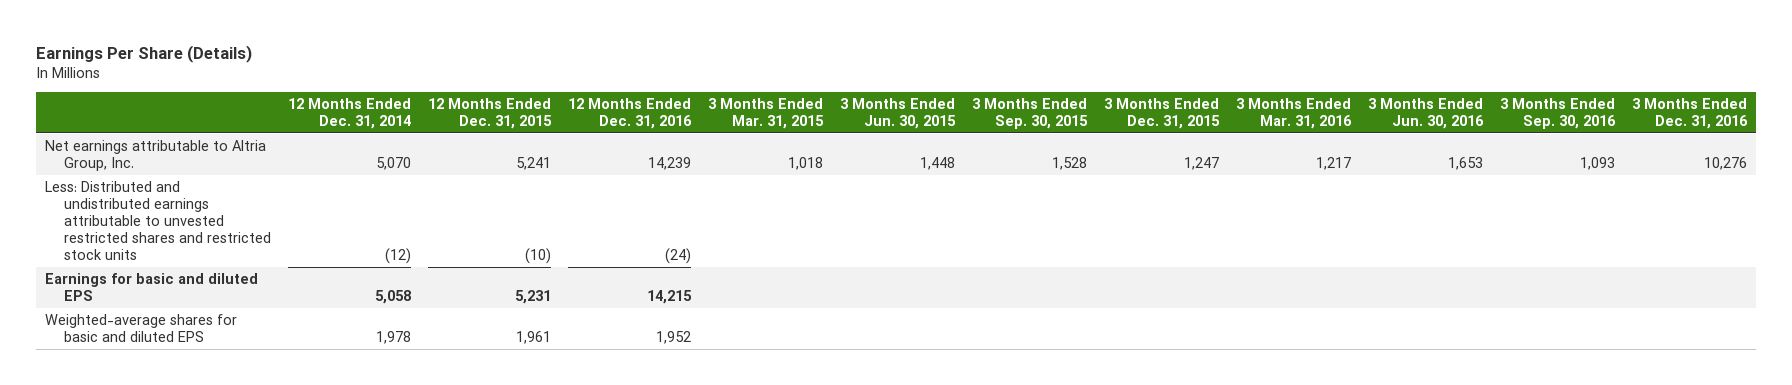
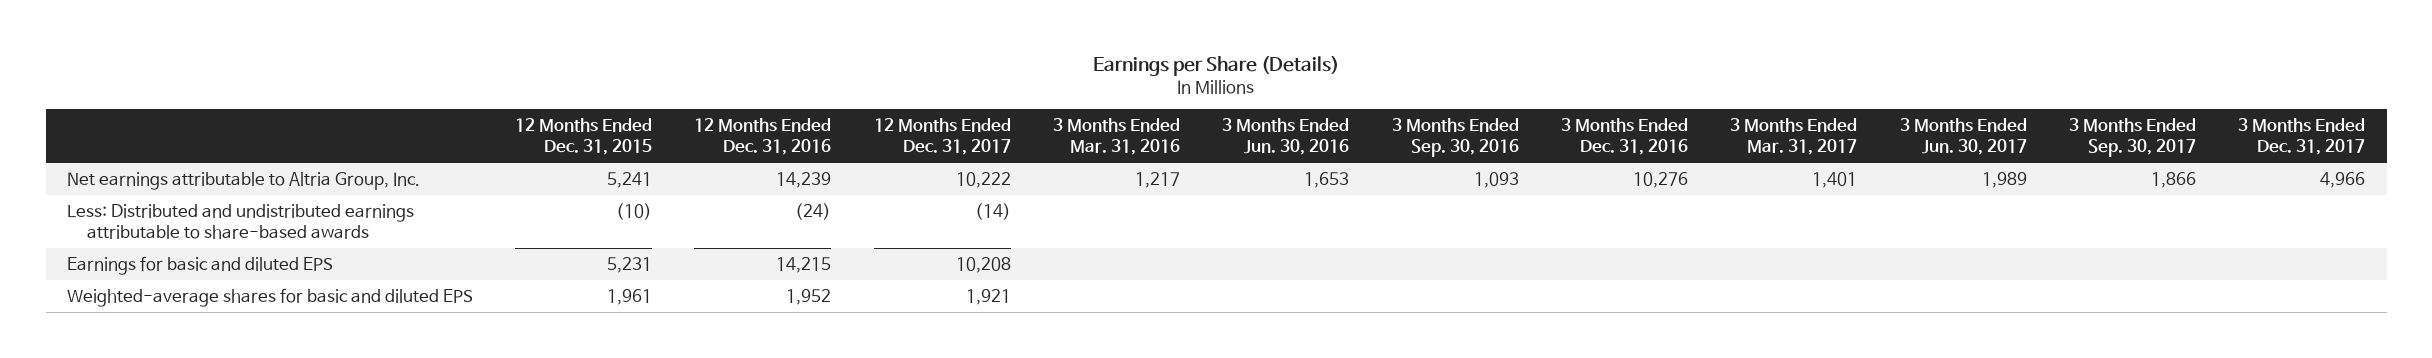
[36,44,253,63] Earnings Per Share (Details) -> [1093,55,1340,76] Earnings per Share (Details)
[288,97,412,130] 12 Months Ended Dec. 31, 2014 -> none
[708,97,825,130] 3 Months Ended Mar. 31, 2015 -> none
[840,97,957,130] 3 Months Ended Jun. 30, 2015 -> none
[972,97,1089,130] 3 Months Ended Sep. 30, 2015 -> none
[1104,97,1221,130] 3 Months Ended Dec. 31, 2015 -> none
none -> [873,118,1011,155] 12 Months Ended Dec. 31, 2017
none -> [1730,118,1858,155] 3 Months Ended Mar. 31, 2017
none -> [1899,118,2027,155] 3 Months Ended Jun. 30, 2017
none -> [2069,118,2197,157] 3 Months Ended Sep. 30, 2017
none -> [2238,118,2366,155] 3 Months Ended Dec. 31, 2017
[44,180,272,261] Less: Distributed and undistributed earnings attributable to unvested restricted shares and restricted stock units -> [66,204,414,239] Less: Distributed and undistributed earnings attributable to share-based awards

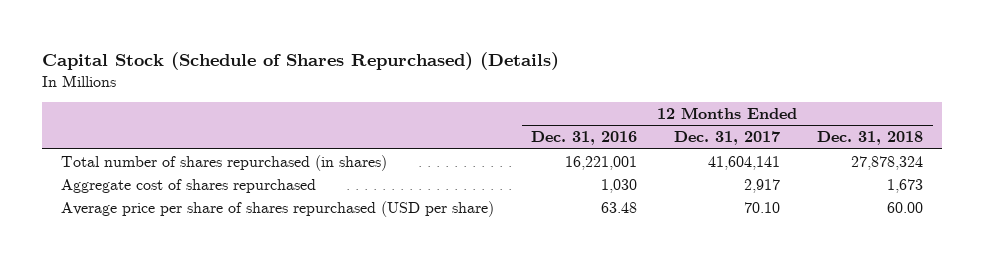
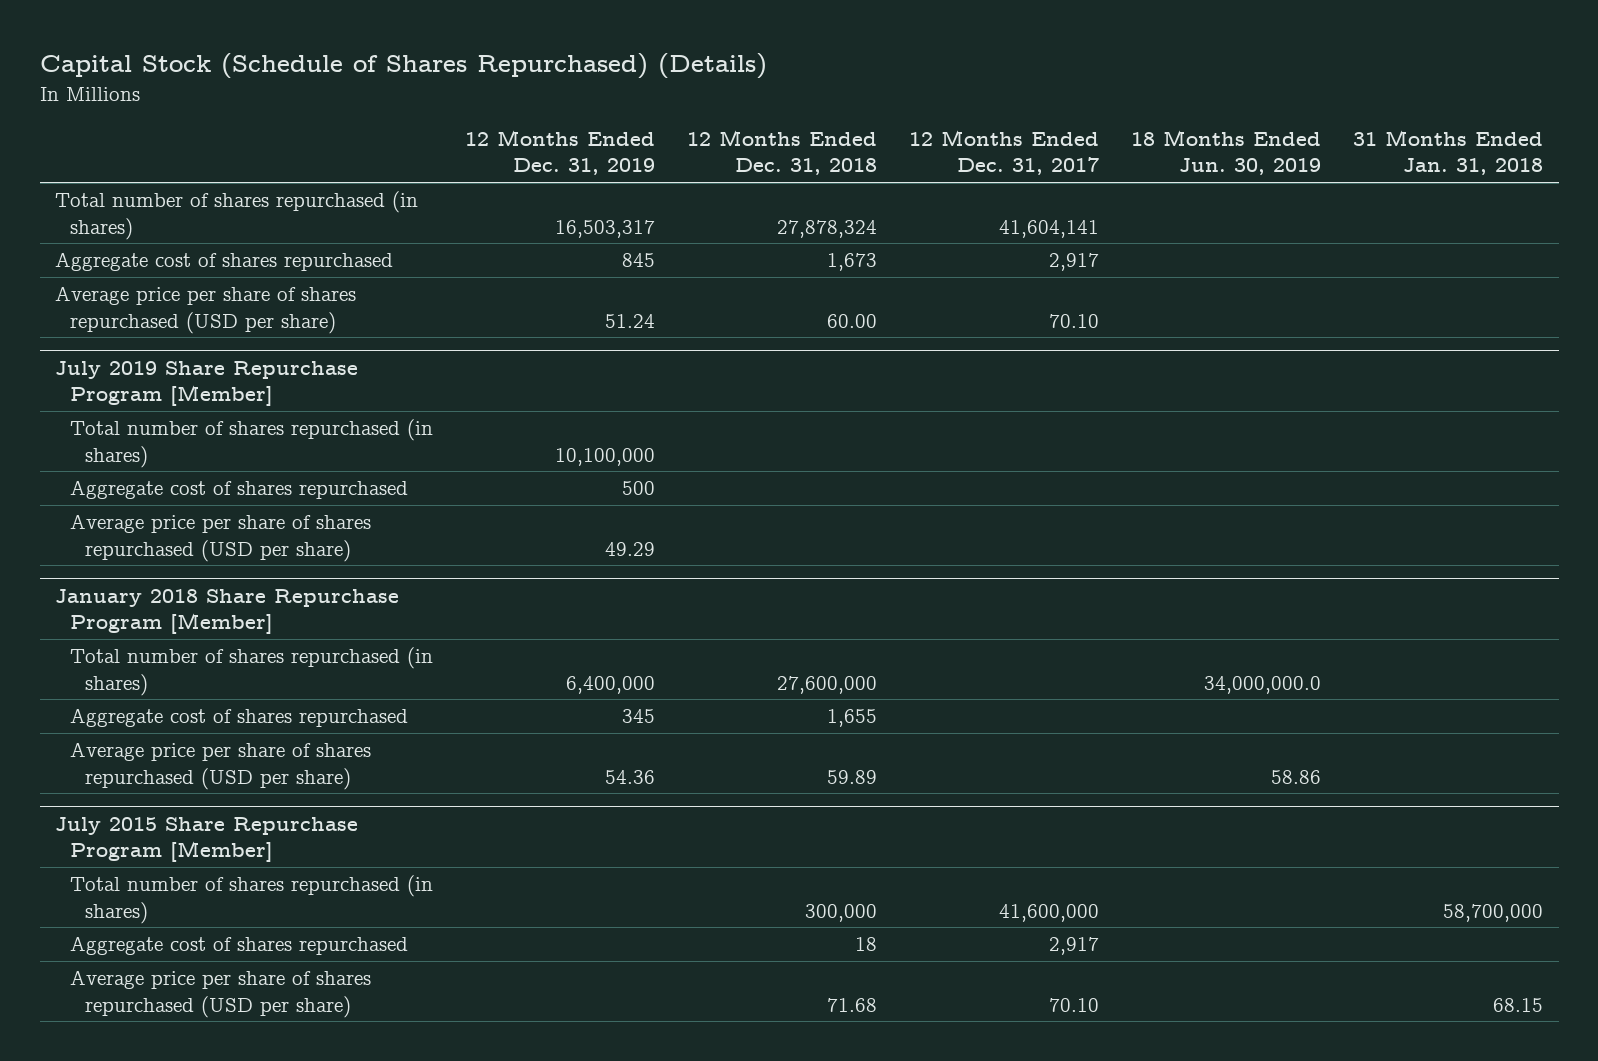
[530,131,637,146] Dec. 31, 2016 -> none
none -> [465,130,656,176] 12 Months Ended Dec. 31, 2019
none -> [1130,130,1321,176] 18 Months Ended Jun. 30, 2019
none -> [1352,130,1543,176] 31 Months Ended Jan. 31, 2018
none -> [55,360,359,406] July 2019 Share Repurchase Program [Member]
none -> [70,419,434,468] Total number of shares repurchased (in shares)
none -> [70,480,409,500] Aggregate cost of shares repurchased
none -> [70,514,372,562] Average price per share of shares repurchased (USD per share)
none -> [55,588,400,634] January 2018 Share Repurchase Program [Member]
none -> [70,647,434,696] Total number of shares repurchased (in shares)
none -> [70,708,409,728] Aggregate cost of shares repurchased
none -> [70,742,372,790] Average price per share of shares repurchased (USD per share)
none -> [55,816,359,862] July 2015 Share Repurchase Program [Member]
none -> [70,875,434,924] Total number of shares repurchased (in shares)
none -> [70,936,409,956] Aggregate cost of shares repurchased
none -> [70,970,372,1018] Average price per share of shares repurchased (USD per share)

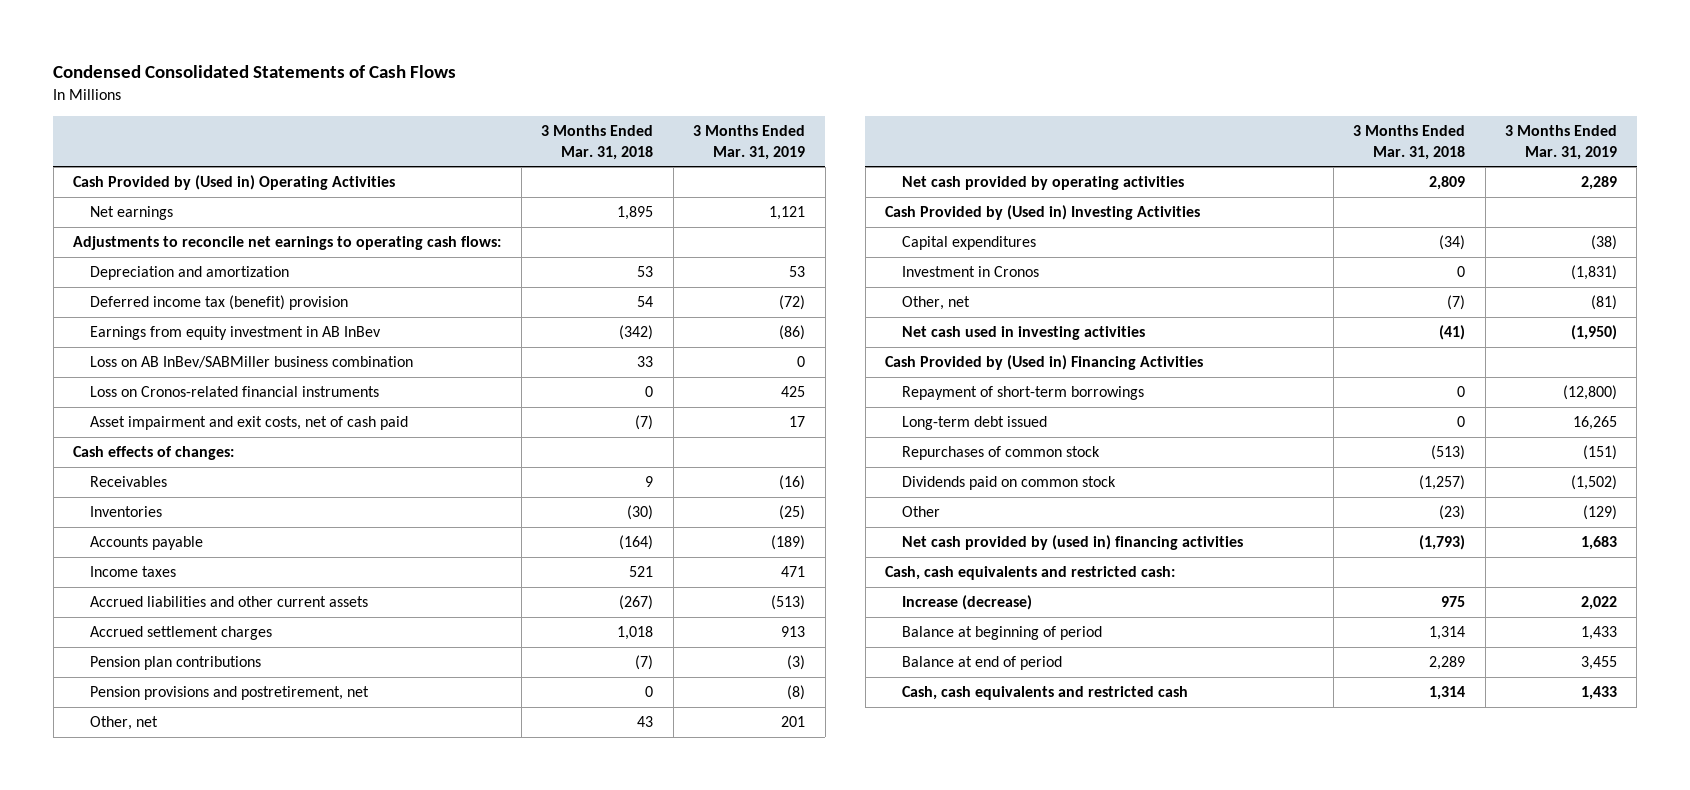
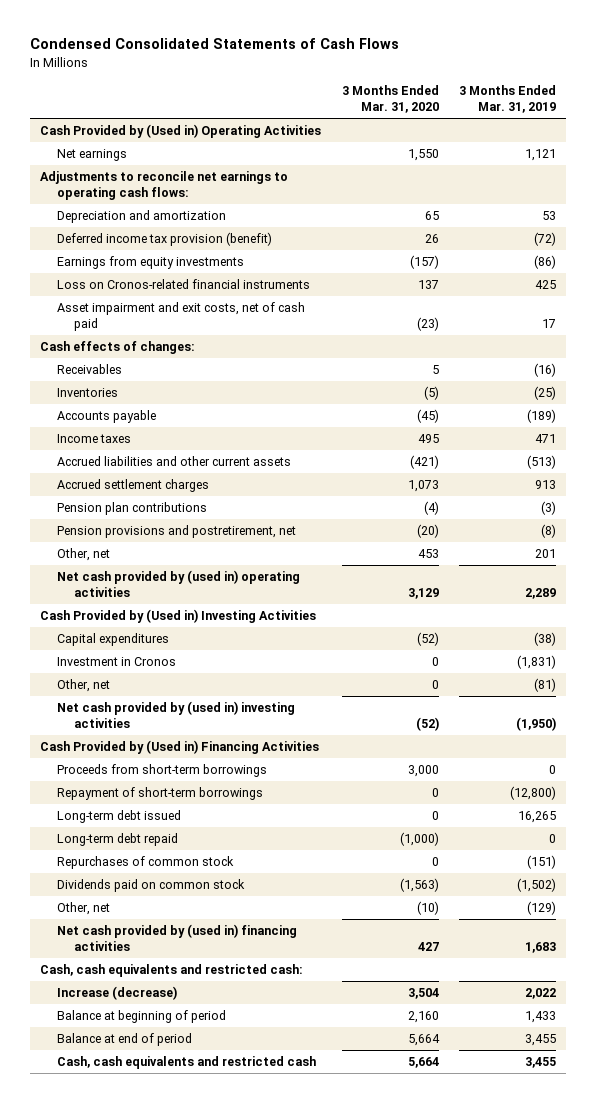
[541,125,654,160] 3 Months Ended Mar. 31, 2018 -> none
none -> [341,85,439,114] 3 Months Ended Mar. 31, 2020
[90,356,414,369] Loss on AB InBev/SABMiller business combination -> none
[90,295,349,311] Deferred income tax (benefit) provision -> [56,231,272,246] Deferred income tax provision (benefit)
[90,326,382,341] Earnings from equity investment in AB InBev -> [56,255,244,269] Earnings from equity investments
[902,176,1185,191] Net cash provided by operating activities -> [56,569,300,598] Net cash provided by (used in) operating activities
[902,326,1146,341] Net cash used in investing activities -> [56,700,295,729] Net cash provided by (used in) investing activities
none -> [56,763,267,777] Proceeds from short-term borrowings
none -> [56,832,178,846] Long-term debt repaid
[902,506,941,518] Other -> [56,901,110,915] Other, net
[1581,686,1618,701] 1,433 -> [524,1056,556,1068] 3,455

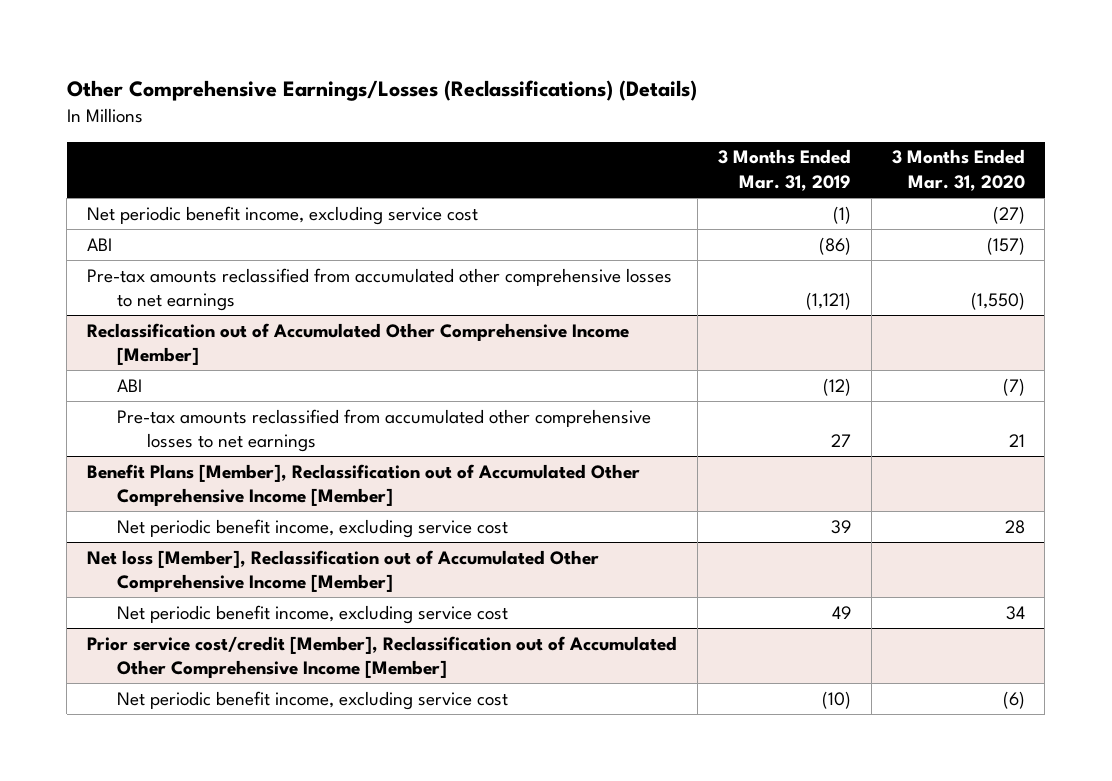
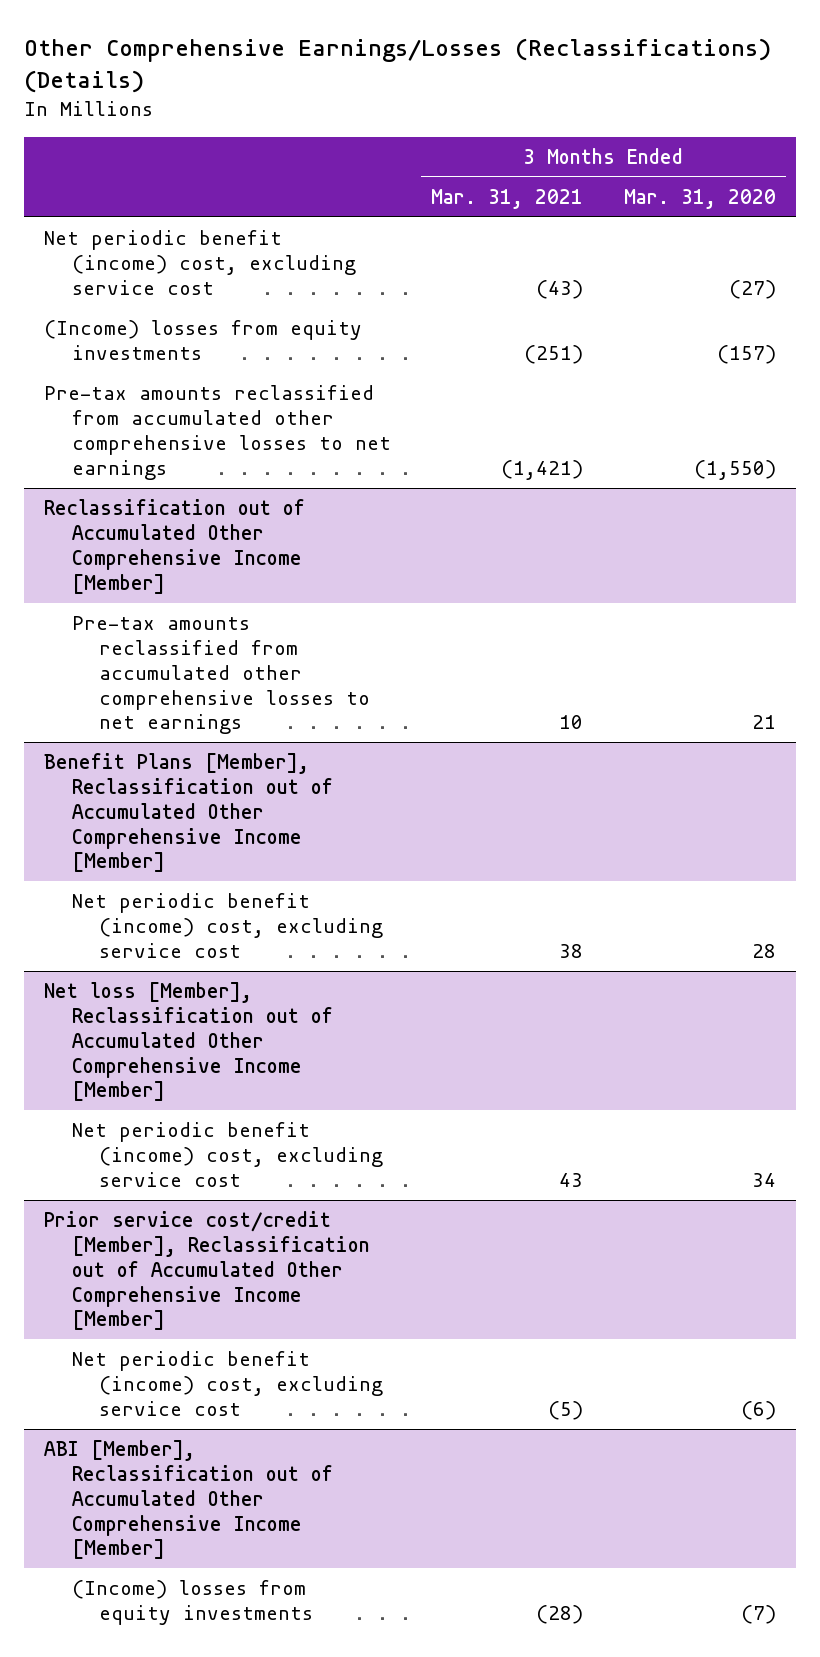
[717,149,851,191] 3 Months Ended Mar. 31, 2019 -> none
none -> [431,188,584,209] Mar. 31, 2021
[87,205,479,225] Net periodic benefit income, excluding service cost -> [44,230,356,295] Net periodic benefit (income) cost, excluding service cost
[87,237,113,251] ABI -> [44,320,363,360] (Income) losses from equity investments
[116,378,142,392] ABI -> none
[116,518,508,538] Net periodic benefit income, excluding service cost -> [71,893,383,958] Net periodic benefit (income) cost, excluding service cost
[116,604,508,624] Net periodic benefit income, excluding service cost -> [71,1122,383,1187] Net periodic benefit (income) cost, excluding service cost
[116,690,508,710] Net periodic benefit income, excluding service cost -> [71,1351,383,1416] Net periodic benefit (income) cost, excluding service cost
none -> [44,1440,333,1560] ABI [Member], Reclassification out of Accumulated Other Comprehensive Income [Member]
none -> [71,1580,313,1625] (Income) losses from equity investments

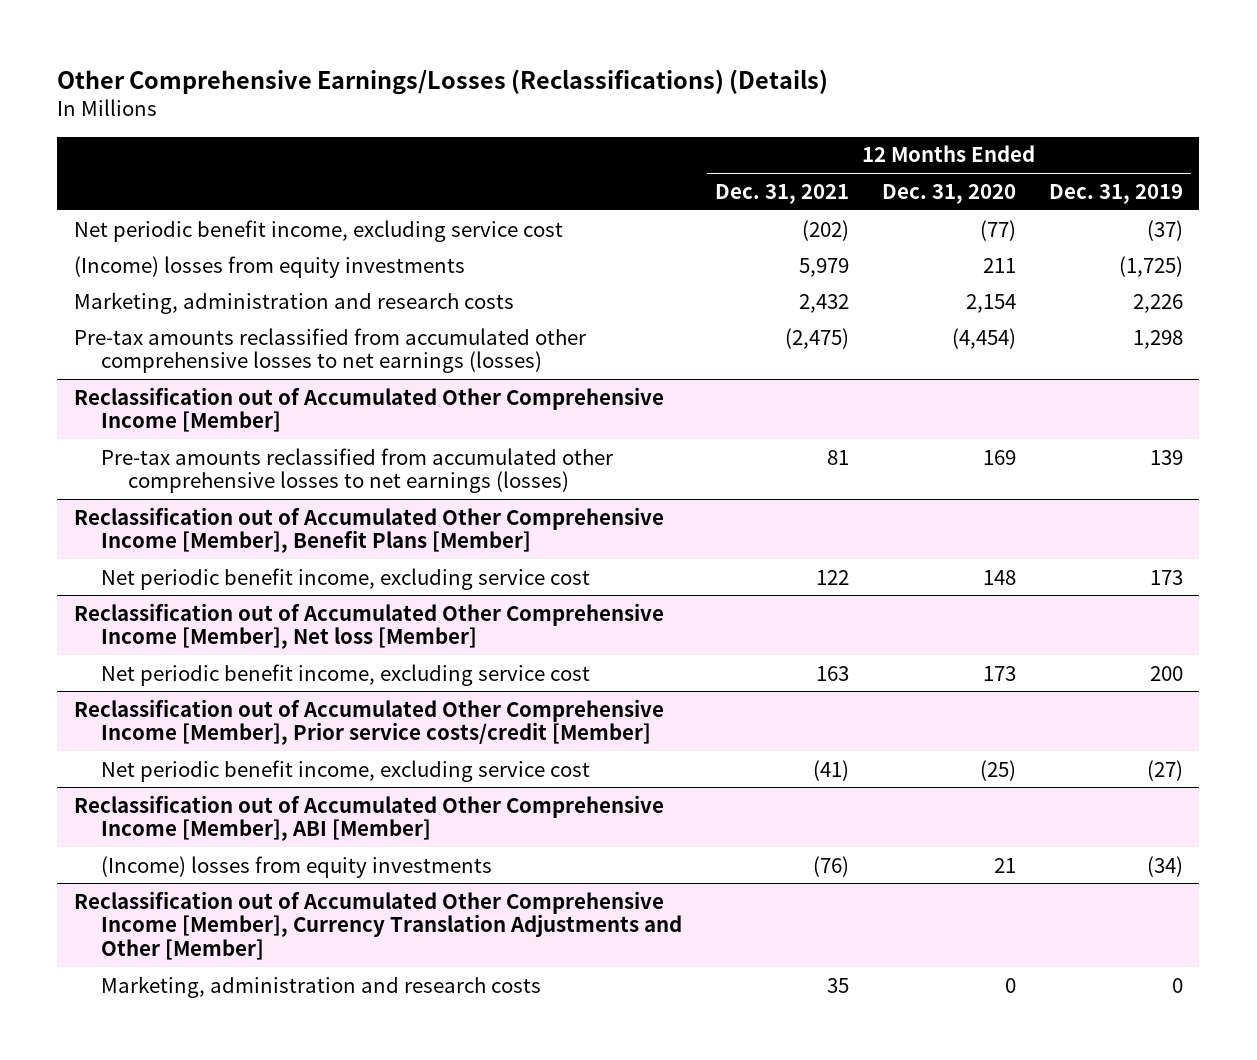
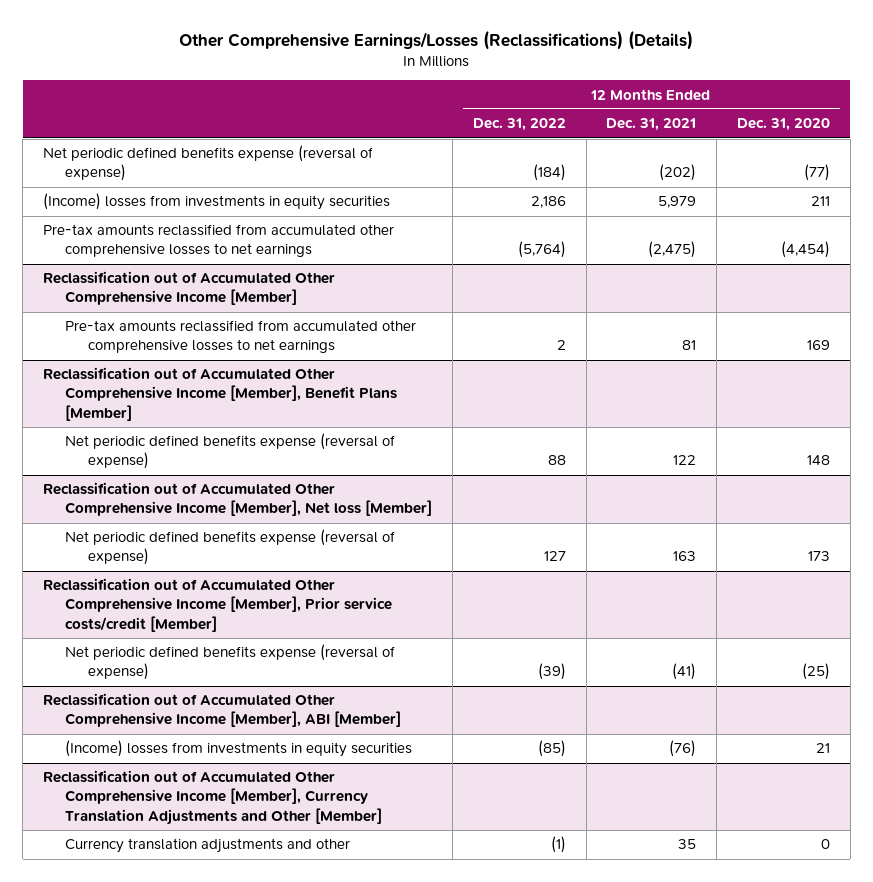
[1048,183,1183,204] Dec. 31, 2019 -> none
none -> [472,118,566,132] Dec. 31, 2022
[73,291,514,314] Marketing, administration and research costs -> none
[73,219,563,242] Net periodic benefit income, excluding service cost -> [42,145,373,182] Net periodic defined benefits expense (reversal of expense)
[73,255,465,278] (Income) losses from equity investments -> [42,193,390,211] (Income) losses from investments in equity securities
[73,327,586,374] Pre-tax amounts reclassified from accumulated other comprehensive losses to net earnings (losses) -> [42,224,394,258] Pre-tax amounts reclassified from accumulated other comprehensive losses to net earnings
[101,447,614,494] Pre-tax amounts reclassified from accumulated other comprehensive losses to net earnings (losses) -> [65,320,417,354] Pre-tax amounts reclassified from accumulated other comprehensive losses to net earnings
[101,567,591,590] Net periodic benefit income, excluding service cost -> [65,433,396,470] Net periodic defined benefits expense (reversal of expense)
[101,663,591,686] Net periodic benefit income, excluding service cost -> [65,529,396,566] Net periodic defined benefits expense (reversal of expense)
[101,759,591,782] Net periodic benefit income, excluding service cost -> [65,644,396,681] Net periodic defined benefits expense (reversal of expense)
[101,855,493,878] (Income) losses from equity investments -> [65,740,413,758] (Income) losses from investments in equity securities
[101,975,542,998] Marketing, administration and research costs -> none
none -> [65,838,351,854] Currency translation adjustments and other

